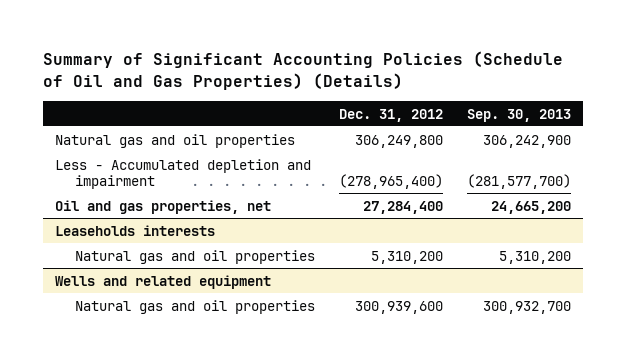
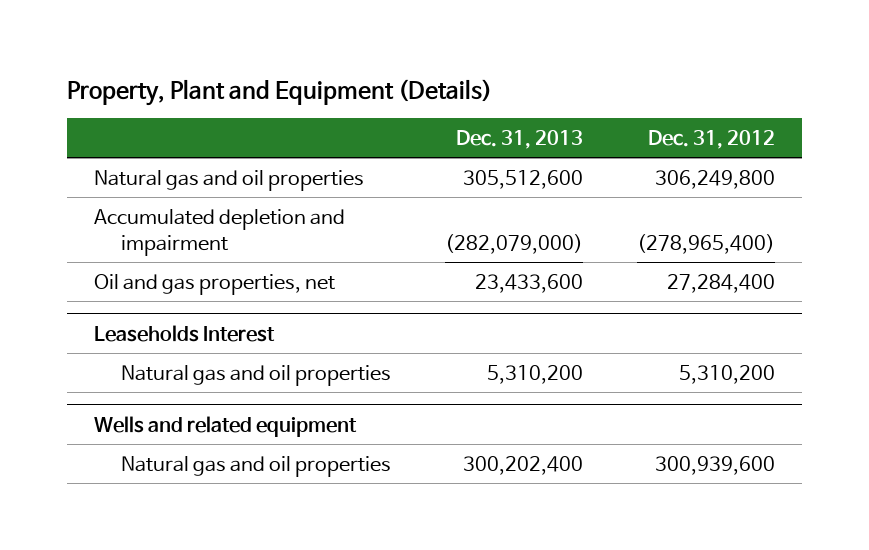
[43,51,564,90] Summary of Significant Accounting Policies (Schedule of Oil and Gas Properties) (Details) -> [67,79,493,107] Property, Plant and Equipment (Details)
[466,108,571,122] Sep. 30, 2013 -> none
none -> [455,130,583,150] Dec. 31, 2013
[55,158,312,189] Less - Accumulated depletion and impairment -> [94,208,346,256] Accumulated depletion and impairment
[55,224,216,236] Leaseholds interests -> [94,324,276,342] Leaseholds Interest

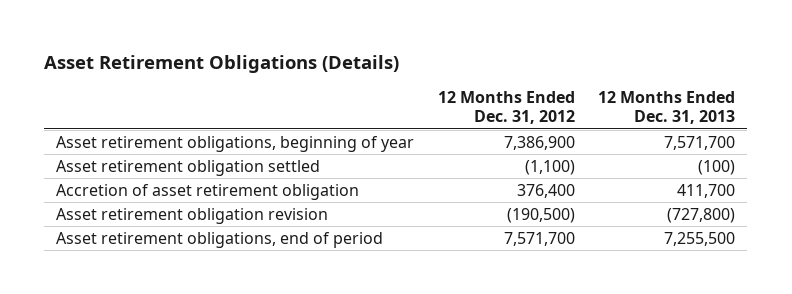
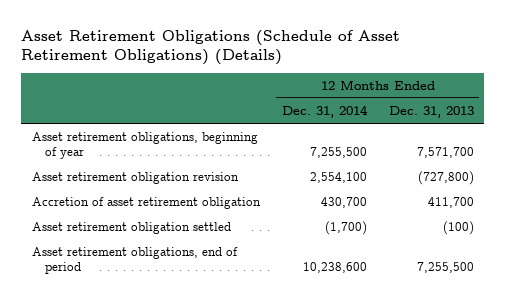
[44,55,400,74] Asset Retirement Obligations (Details) -> [21,29,401,66] Asset Retirement Obligations (Schedule of Asset Retirement Obligations) (Details)
[437,91,575,125] 12 Months Ended Dec. 31, 2012 -> none
none -> [281,104,368,118] Dec. 31, 2014
[56,183,360,200] Accretion of asset retirement obligation -> [32,196,262,209] Accretion of asset retirement obligation
[56,159,321,176] Asset retirement obligation settled -> [32,221,232,234] Asset retirement obligation settled

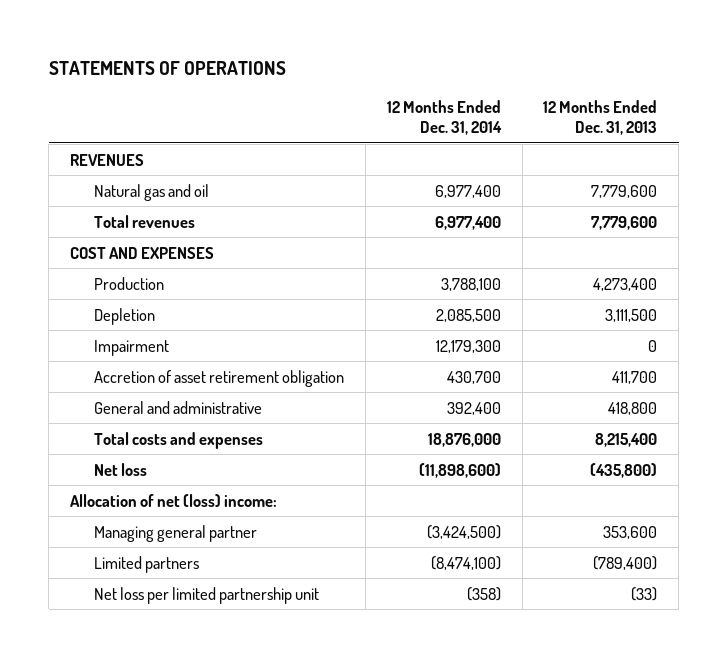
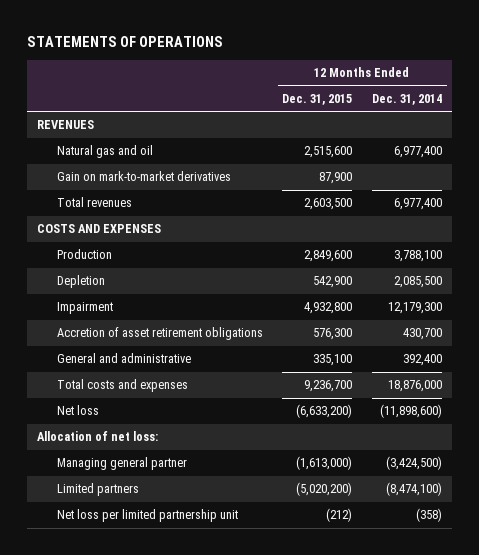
[543,99,658,135] 12 Months Ended Dec. 31, 2013 -> none
none -> [282,93,353,105] Dec. 31, 2015
none -> [56,171,231,182] Gain on mark-to-market derivatives
[70,246,215,259] COST AND EXPENSES -> [37,224,162,234] COSTS AND EXPENSES
[93,369,344,387] Accretion of asset retirement obligation -> [56,327,263,341] Accretion of asset retirement obligations
[70,493,278,507] Allocation of net (loss) income: -> [37,431,159,442] Allocation of net loss:

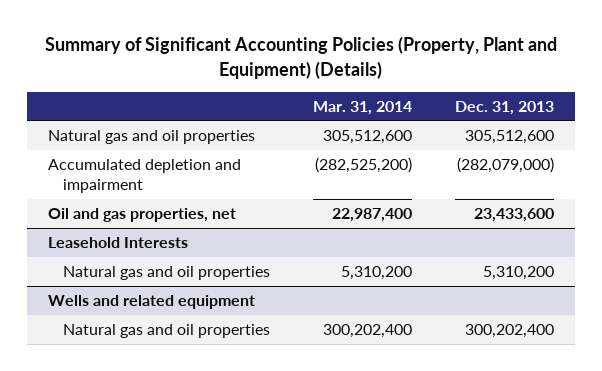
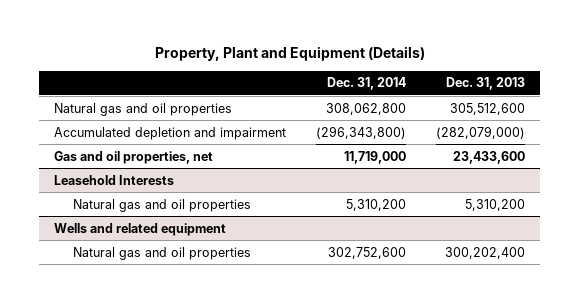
[44,36,557,79] Summary of Significant Accounting Policies (Property, Plant and Equipment) (Details) -> [154,46,425,62] Property, Plant and Equipment (Details)
[312,100,412,115] Mar. 31, 2014 -> none
none -> [327,77,407,91] Dec. 31, 2014
[48,208,237,223] Oil and gas properties, net -> [54,150,214,164] Gas and oil properties, net

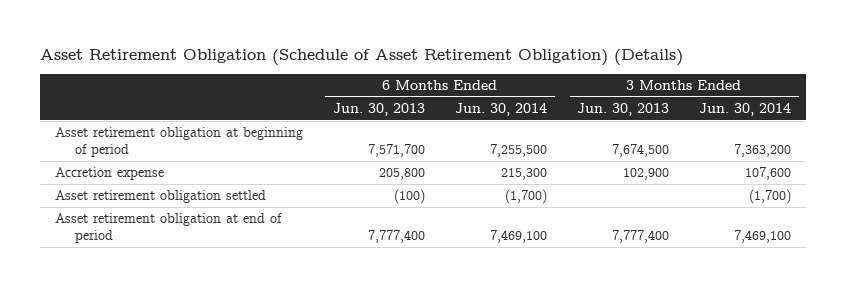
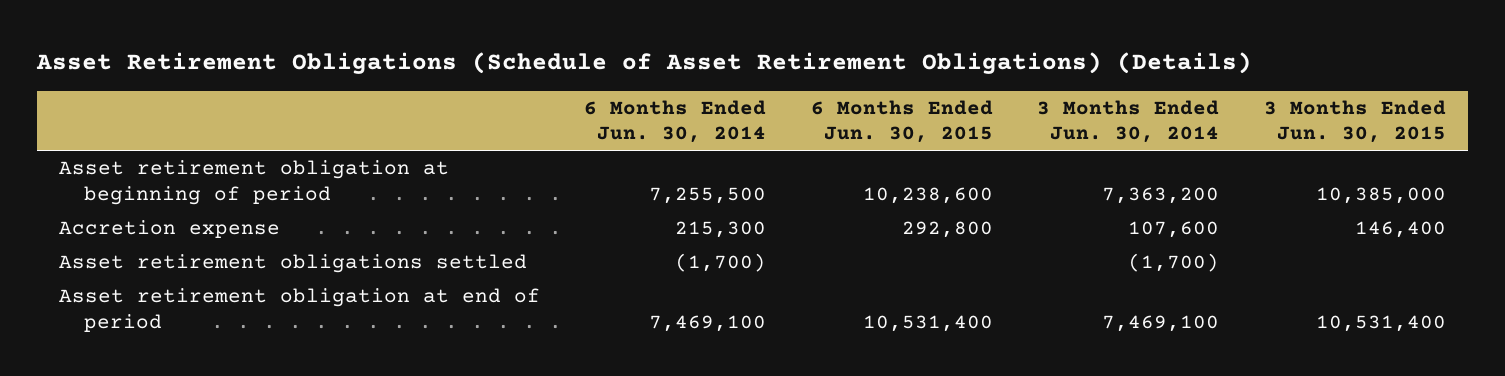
[39,49,683,67] Asset Retirement Obligation (Schedule of Asset Retirement Obligation) (Details) -> [35,52,1252,75] Asset Retirement Obligations (Schedule of Asset Retirement Obligations) (Details)
[332,102,425,116] Jun. 30, 2013 -> none
[577,102,670,116] Jun. 30, 2013 -> none
none -> [810,99,993,144] 6 Months Ended Jun. 30, 2015
none -> [1263,99,1446,144] 3 Months Ended Jun. 30, 2015
[54,190,266,204] Asset retirement obligation settled -> [58,254,527,274] Asset retirement obligations settled

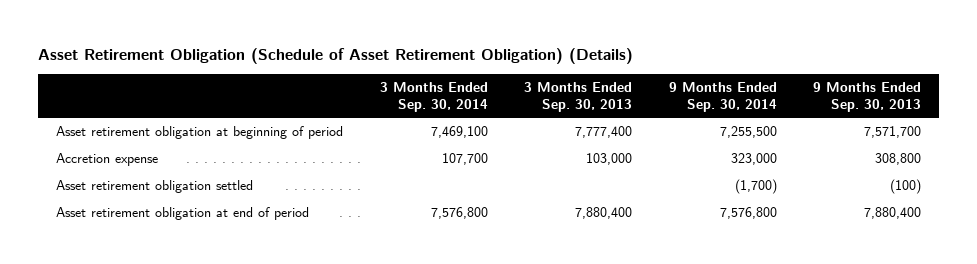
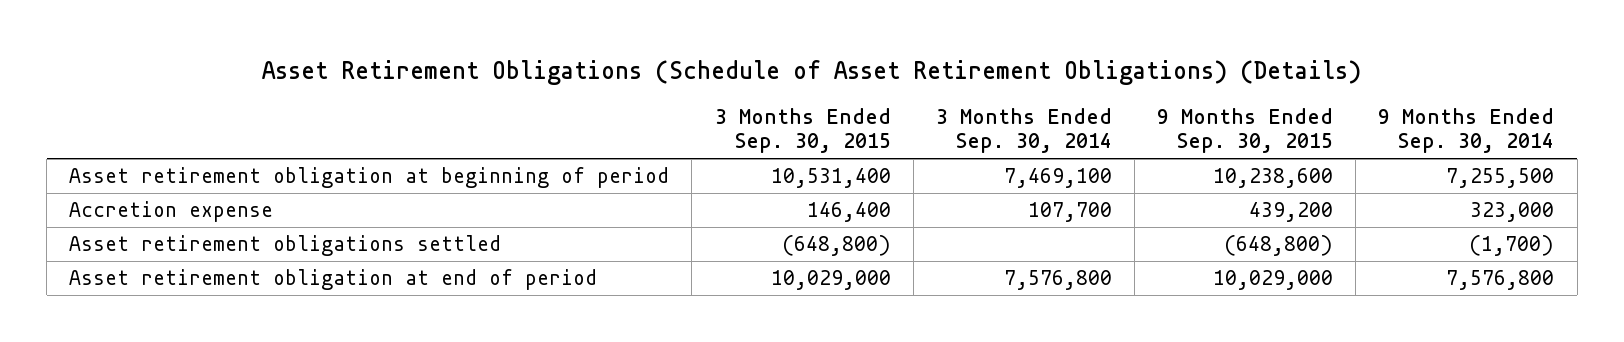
[37,47,633,64] Asset Retirement Obligation (Schedule of Asset Retirement Obligation) (Details) -> [261,60,1361,86] Asset Retirement Obligations (Schedule of Asset Retirement Obligations) (Details)
[524,81,633,113] 3 Months Ended Sep. 30, 2013 -> none
[813,81,922,113] 9 Months Ended Sep. 30, 2013 -> none
none -> [714,107,891,154] 3 Months Ended Sep. 30, 2015
none -> [1157,107,1334,154] 9 Months Ended Sep. 30, 2015
[56,180,254,194] Asset retirement obligation settled -> [69,234,502,256] Asset retirement obligations settled

